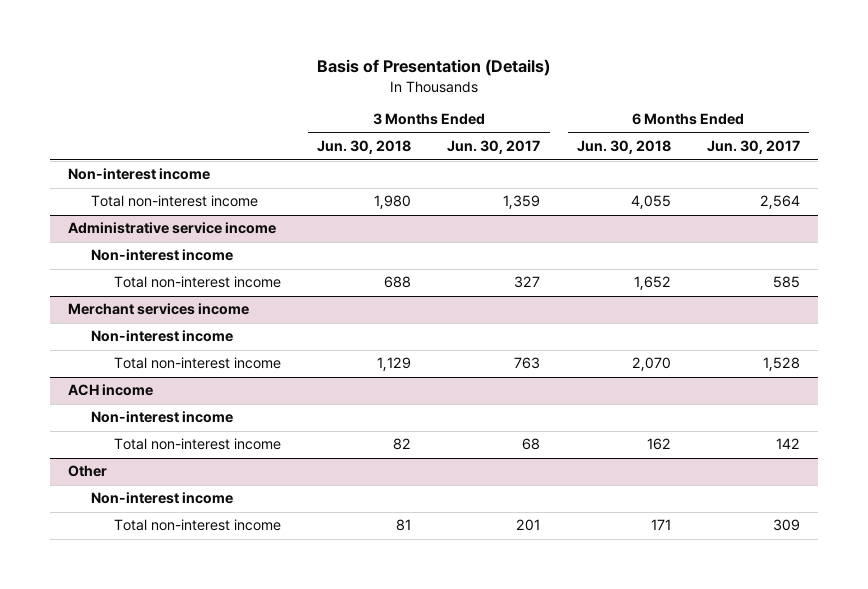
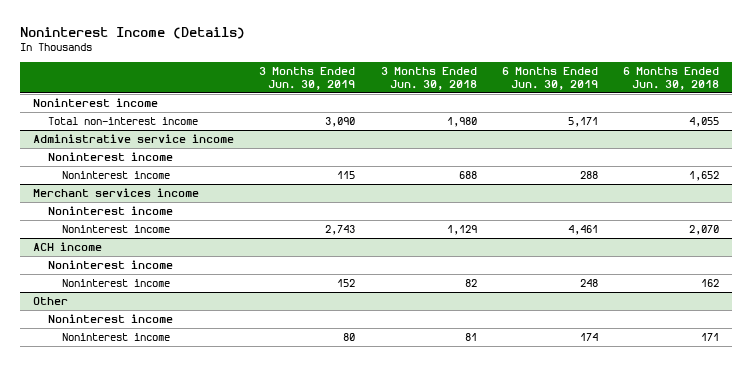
[317,59,551,77] Basis of Presentation (Details) -> [20,26,246,39] Noninterest Income (Details)
[447,140,541,155] Jun. 30, 2017 -> none
[707,140,801,155] Jun. 30, 2017 -> none
none -> [259,67,356,90] 3 Months Ended Jun. 30, 2019
none -> [502,67,599,90] 6 Months Ended Jun. 30, 2019
[68,168,211,181] Non-interest income -> [32,98,158,108] Noninterest income
[90,249,233,262] Non-interest income -> [47,152,173,162] Noninterest income
[113,276,281,289] Total non-interest income -> [62,171,171,180] Noninterest income
[90,330,233,343] Non-interest income -> [47,206,173,216] Noninterest income
[113,357,281,370] Total non-interest income -> [62,225,171,234] Noninterest income
[90,411,233,424] Non-interest income -> [47,260,173,270] Noninterest income
[113,438,281,451] Total non-interest income -> [62,279,171,288] Noninterest income
[90,492,233,505] Non-interest income -> [47,314,173,324] Noninterest income
[113,519,281,532] Total non-interest income -> [62,333,171,342] Noninterest income

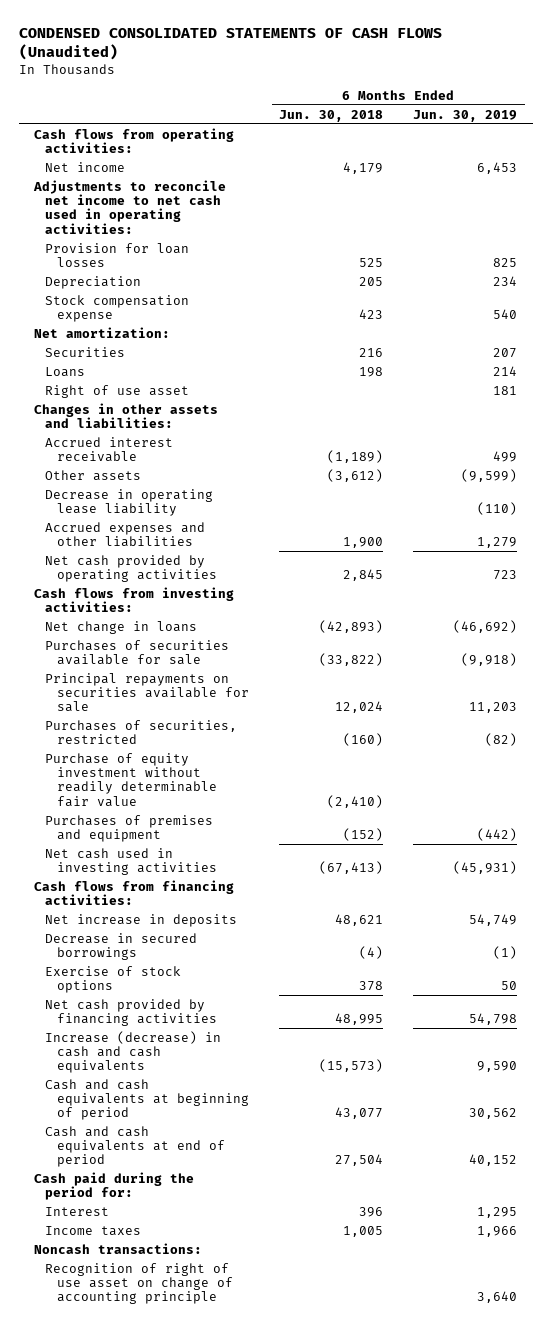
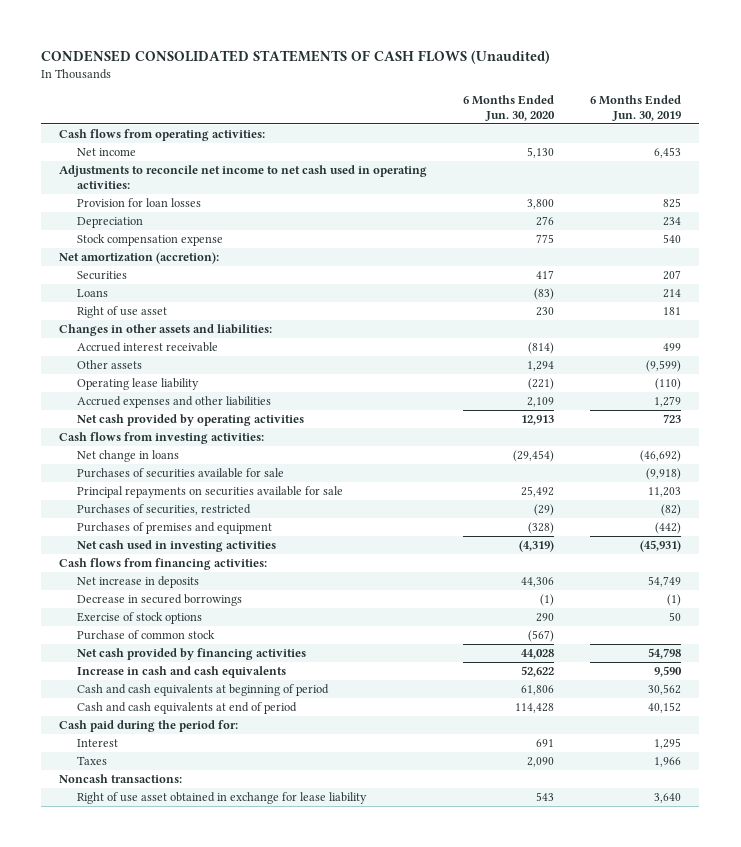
[279,109,384,122] Jun. 30, 2018 -> none
none -> [463,94,556,121] 6 Months Ended Jun. 30, 2020
[33,326,170,338] Net amortization: -> [59,252,220,265] Net amortization (accretion):
[45,488,214,517] Decrease in operating lease liability -> [77,378,200,391] Operating lease liability
[45,752,217,807] Purchase of equity investment without readily determinable fair value -> none
none -> [77,630,216,641] Purchase of common stock
[45,1030,222,1074] Increase (decrease) in cash and cash equivalents -> [77,666,287,679] Increase in cash and cash equivalents
[45,1225,142,1236] Income taxes -> [77,756,108,766] Taxes
[45,1262,233,1305] Recognition of right of use asset on change of accounting principle -> [77,792,368,805] Right of use asset obtained in exchange for lease liability

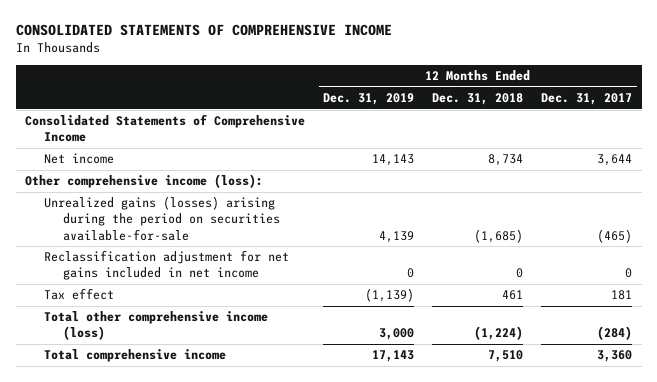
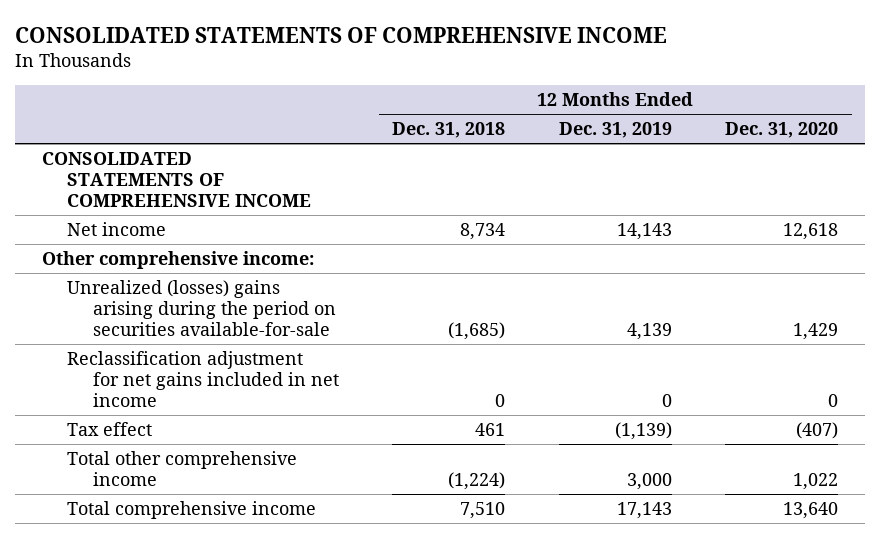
[541,93,633,106] Dec. 31, 2017 -> none
none -> [725,122,839,139] Dec. 31, 2020
[24,114,305,143] Consolidated Statements of Comprehensive Income -> [41,151,312,207] CONSOLIDATED STATEMENTS OF COMPREHENSIVE INCOME
[24,174,263,189] Other comprehensive income (loss): -> [41,250,314,269] Other comprehensive income:
[43,196,280,241] Unrealized gains (losses) arising during the period on securities available-for-sale -> [67,279,336,336] Unrealized (losses) gains arising during the period on securities available-for-sale
[43,311,268,341] Total other comprehensive income (loss) -> [67,450,298,486] Total other comprehensive income

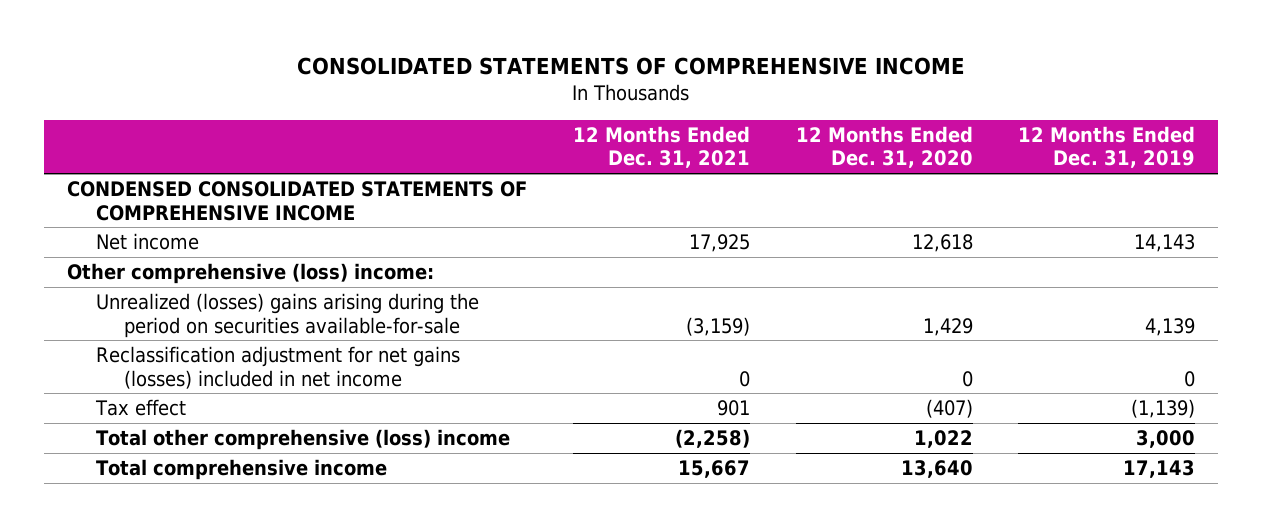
[392,122,506,139] Dec. 31, 2018 -> none
none -> [572,125,750,169] 12 Months Ended Dec. 31, 2021
[41,151,312,207] CONSOLIDATED STATEMENTS OF COMPREHENSIVE INCOME -> [67,181,528,221] CONDENSED CONSOLIDATED STATEMENTS OF COMPREHENSIVE INCOME
[41,250,314,269] Other comprehensive income: -> [67,263,435,285] Other comprehensive (loss) income:
[67,350,339,407] Reclassification adjustment for net gains included in net income -> [95,346,460,389] Reclassification adjustment for net gains (losses) included in net income
[67,450,298,486] Total other comprehensive income -> [95,429,510,451] Total other comprehensive (loss) income

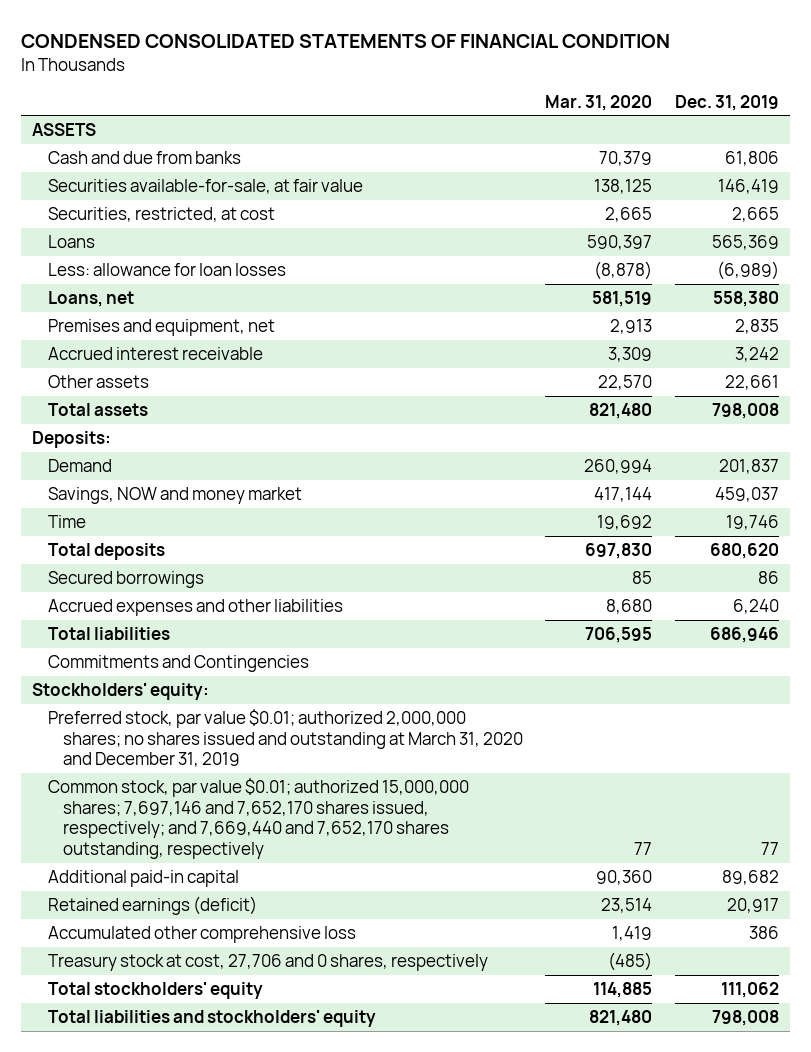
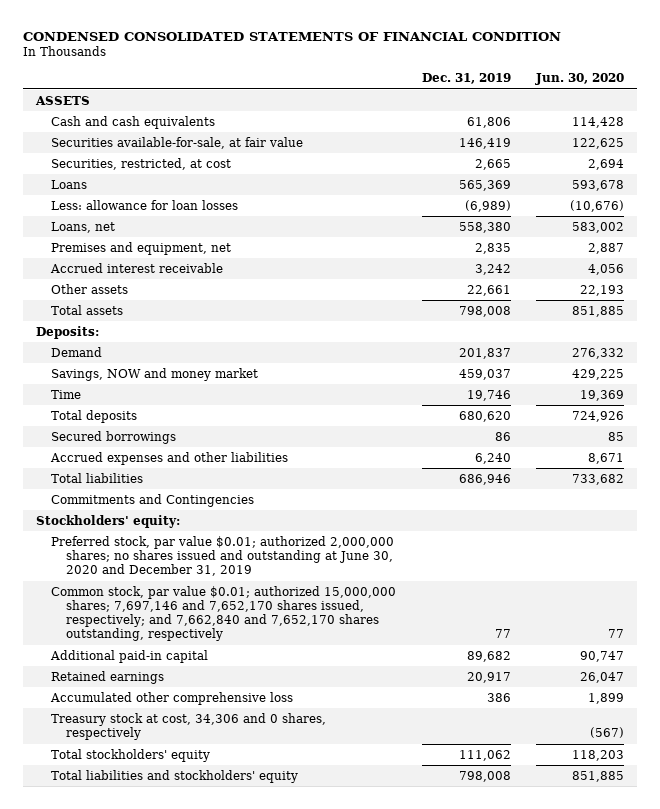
[545,94,653,111] Mar. 31, 2020 -> none
none -> [535,73,625,86] Jun. 30, 2020
[47,151,241,165] Cash and due from banks -> [50,115,215,129] Cash and cash equivalents
[47,709,523,768] Preferred stock, par value $0.01; authorized 2,000,000 shares; no shares issued and outstanding at March 31, 2020 and December 31, 2019 -> [50,535,394,577] Preferred stock, par value $0.01; authorized 2,000,000 shares; no shares issued and outstanding at June 30, 2020 and December 31, 2019
[47,778,469,860] Common stock, par value $0.01; authorized 15,000,000 shares; 7,697,146 and 7,652,170 shares issued, respectively; and 7,669,440 and 7,652,170 shares outstanding, respectively -> [50,585,396,642] Common stock, par value $0.01; authorized 15,000,000 shares; 7,697,146 and 7,652,170 shares issued, respectively; and 7,662,840 and 7,652,170 shares outstanding, respectively
[47,896,257,916] Retained earnings (deficit) -> [50,670,164,684] Retained earnings
[47,954,488,972] Treasury stock at cost, 27,706 and 0 shares, respectively -> [50,712,326,741] Treasury stock at cost, 34,306 and 0 shares, respectively

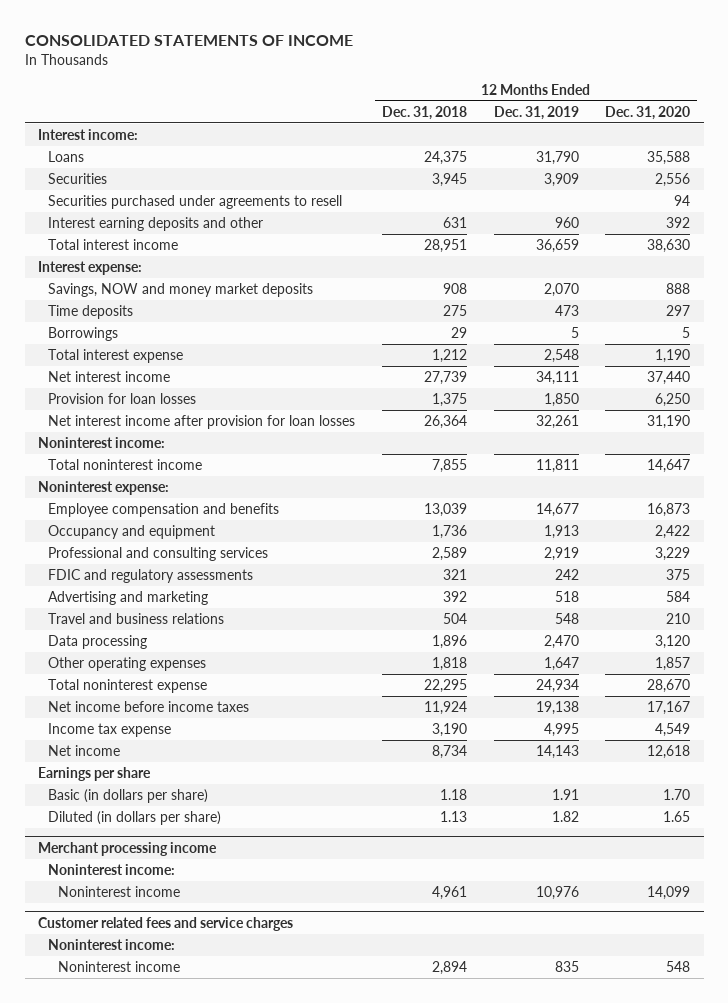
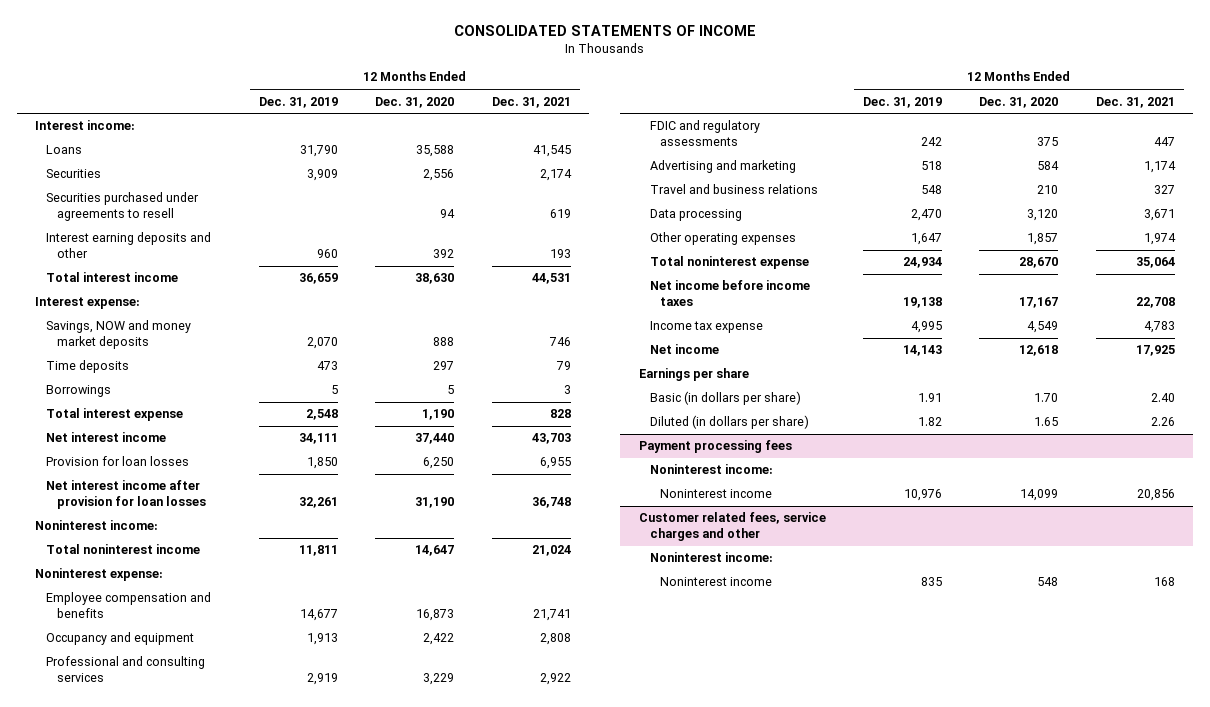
[381,105,467,120] Dec. 31, 2018 -> none
none -> [491,96,571,108] Dec. 31, 2021
[38,841,218,856] Merchant processing income -> [638,440,792,454] Payment processing fees
[38,916,294,931] Customer related fees and service charges -> [638,512,826,542] Customer related fees, service charges and other

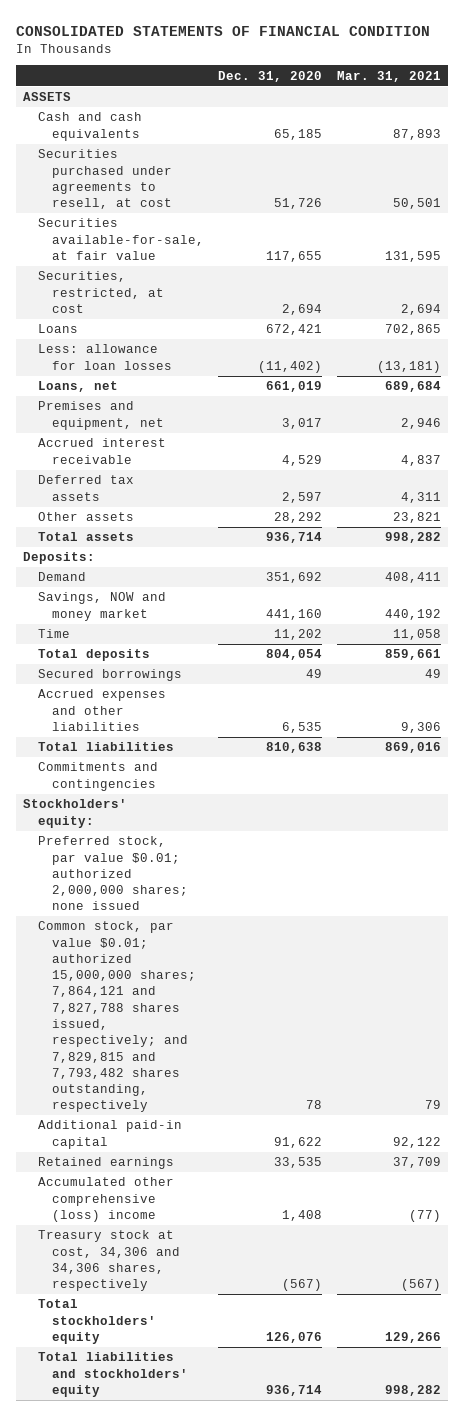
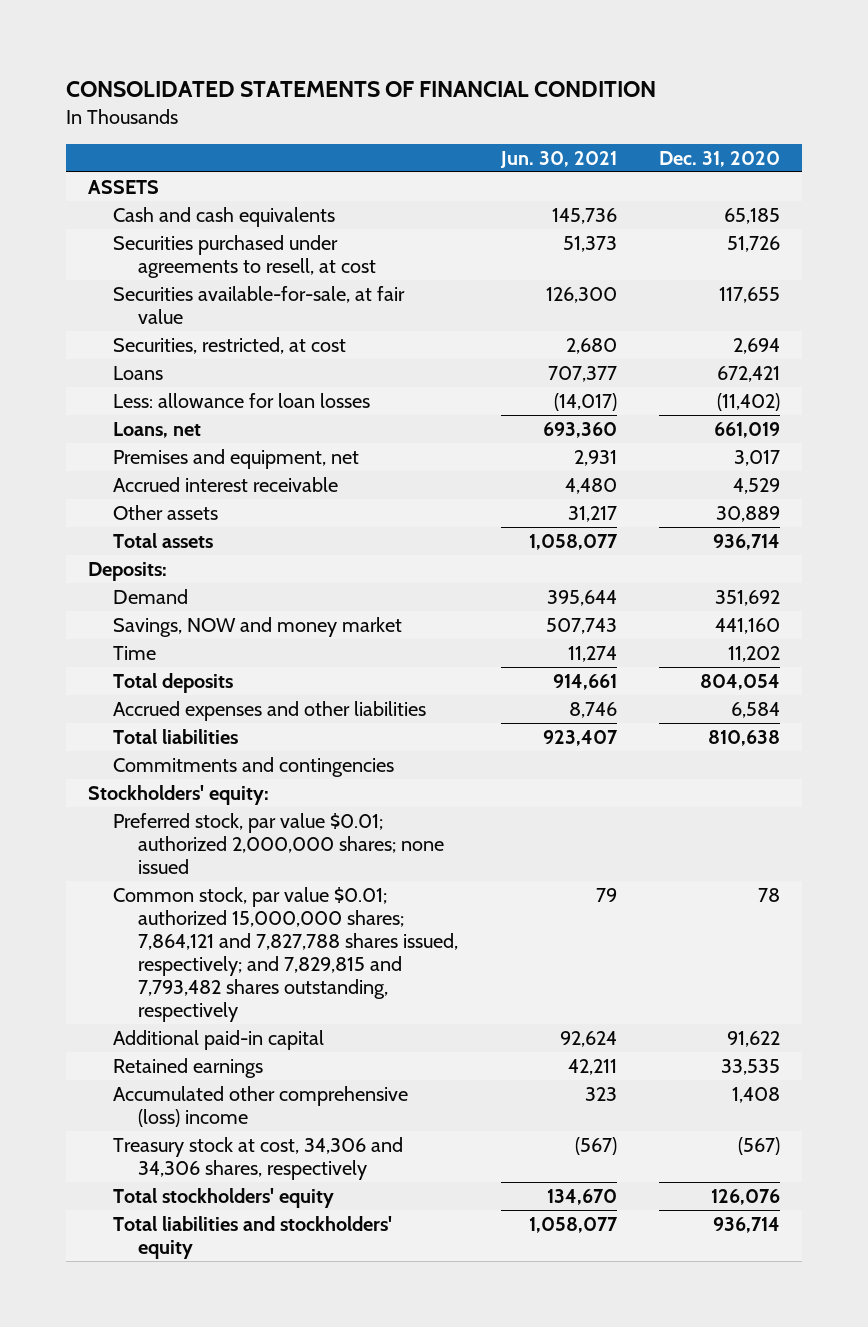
[336,70,441,82] Mar. 31, 2021 -> none
none -> [499,150,617,168] Jun. 30, 2021
[37,475,134,501] Deferred tax assets -> none
[274,512,323,524] 28,292 -> [716,506,781,523] 30,889
[37,669,182,682] Secured borrowings -> none
[282,721,323,733] 6,535 -> [731,702,781,719] 6,584

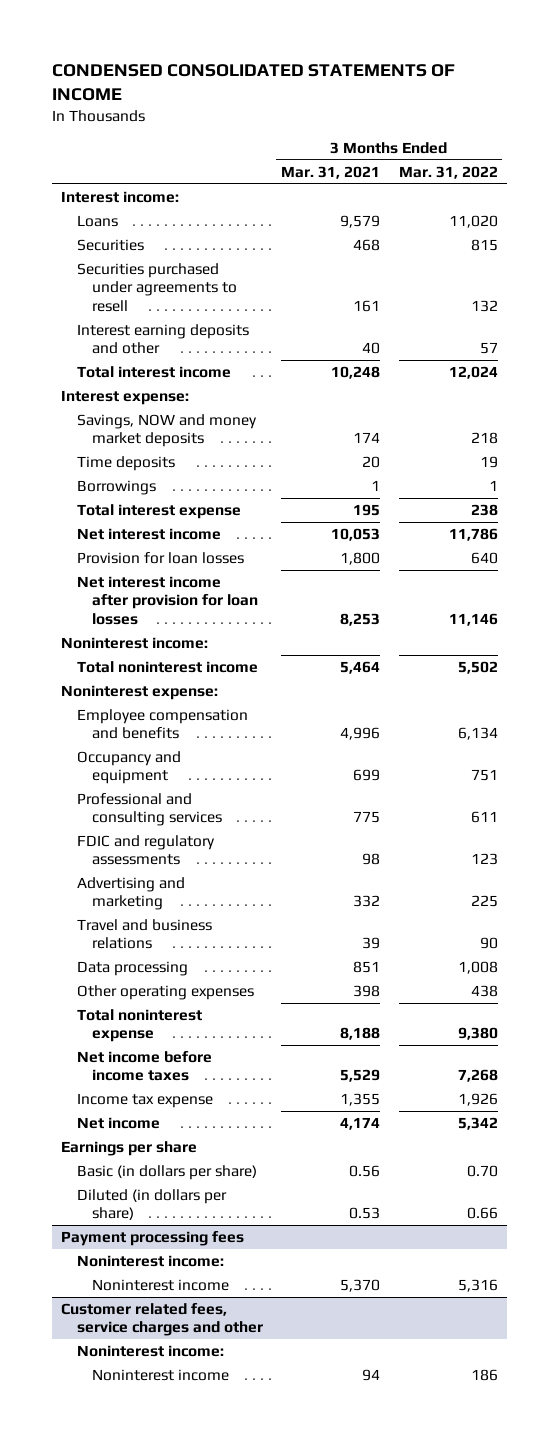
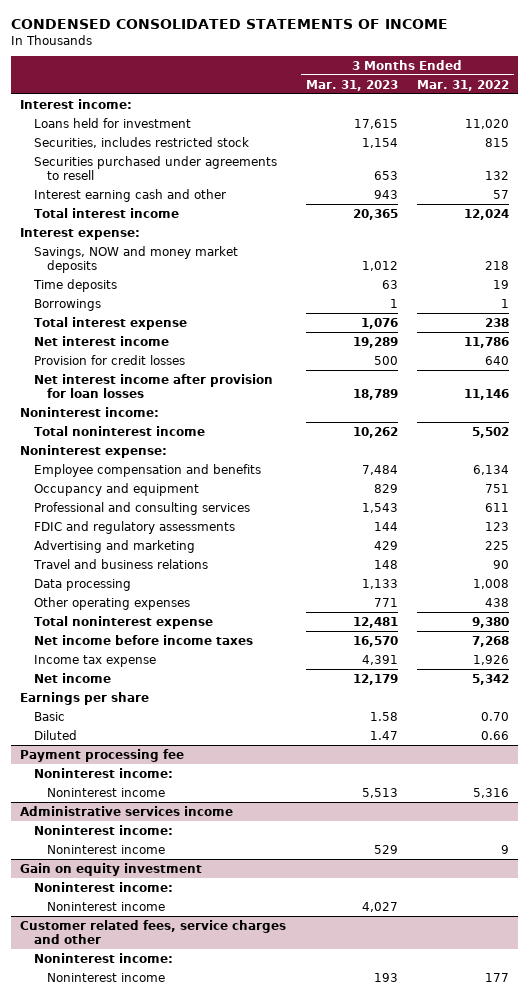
[281,165,381,179] Mar. 31, 2021 -> none
none -> [305,79,398,91] Mar. 31, 2023
[76,214,118,227] Loans -> [33,117,191,128] Loans held for investment
[76,238,144,251] Securities -> [33,136,249,148] Securities, includes restricted stock
[76,323,249,355] Interest earning deposits and other -> [33,188,226,202] Interest earning cash and other
[76,551,244,564] Provision for loan losses -> [33,354,185,365] Provision for credit losses
[76,1164,257,1180] Basic (in dollars per share) -> [33,711,65,721] Basic
[76,1188,227,1221] Diluted (in dollars per share) -> [33,729,77,740] Diluted
[60,1230,244,1246] Payment processing fees -> [20,748,185,762] Payment processing fee
none -> [20,805,234,816] Administrative services income
none -> [33,824,173,835] Noninterest income:
none -> [47,844,166,854] Noninterest income
none -> [20,862,203,876] Gain on equity investment
none -> [33,881,173,892] Noninterest income:
none -> [47,901,166,911] Noninterest income
[470,1368,498,1381] 186 -> [484,972,509,982] 177

